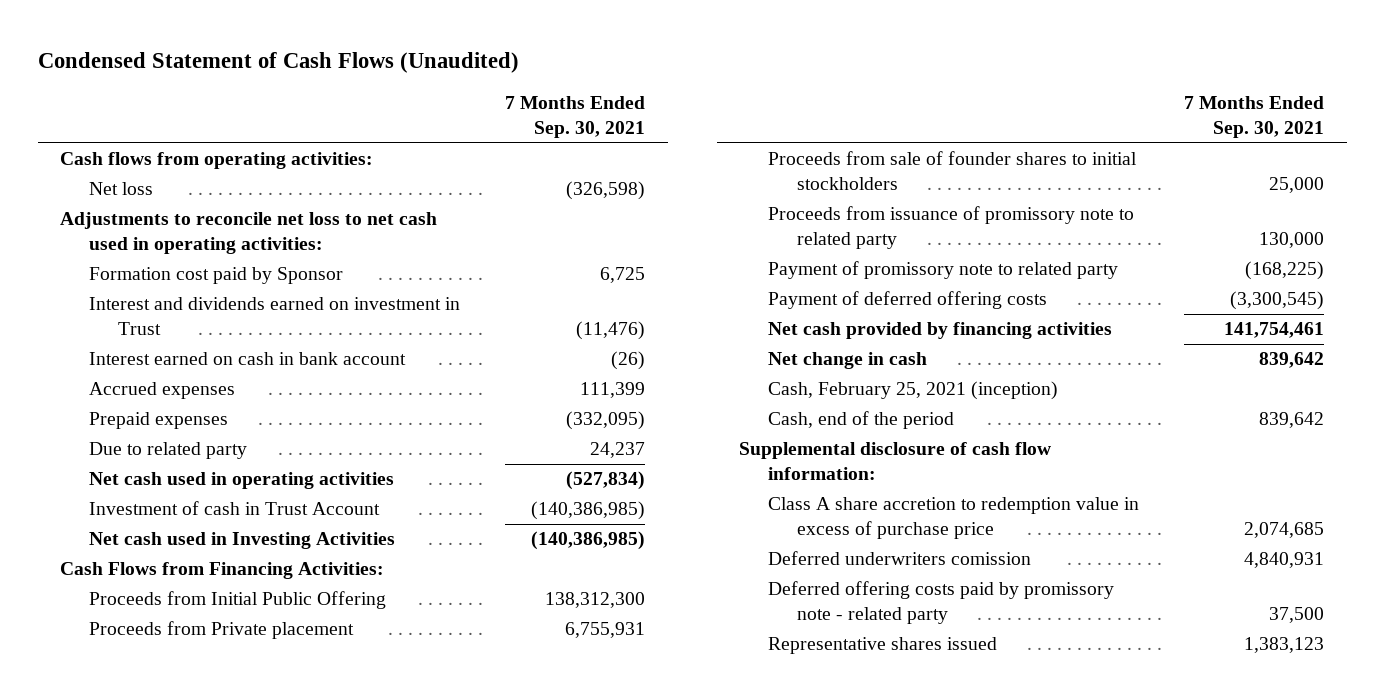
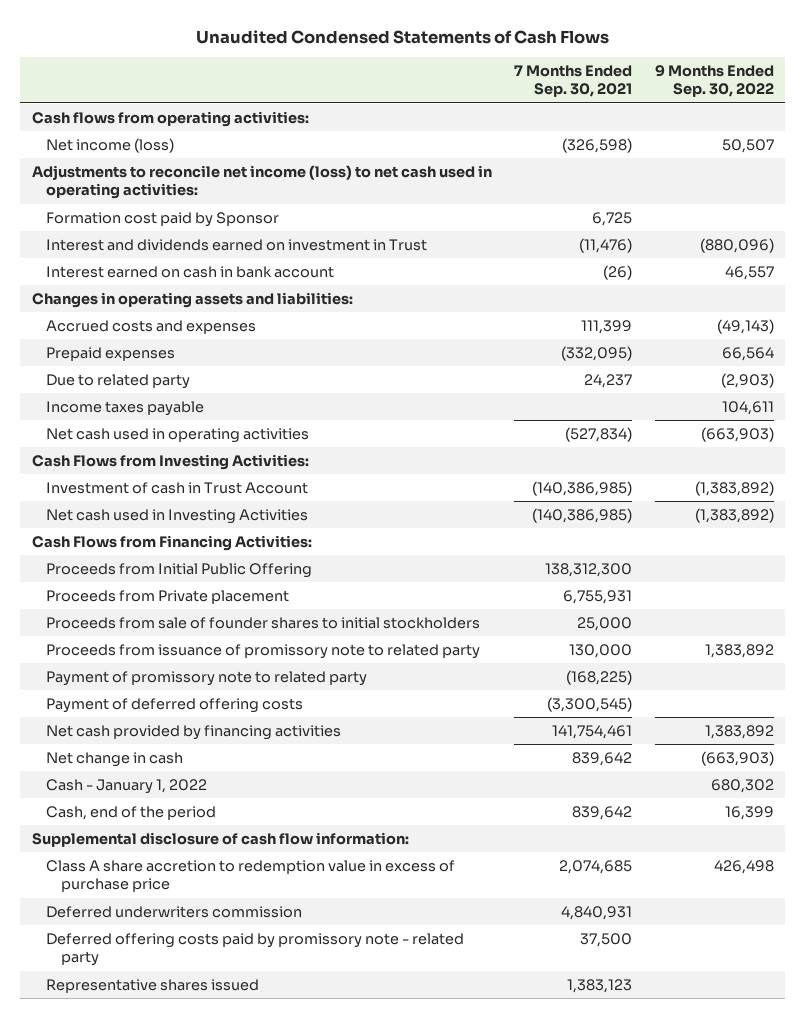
[37,52,519,74] Condensed Statement of Cash Flows (Unaudited) -> [195,29,609,44] Unaudited Condensed Statements of Cash Flows
none -> [654,64,774,98] 9 Months Ended Sep. 30, 2022
[89,182,154,196] Net loss -> [46,137,175,153] Net income (loss)
[60,212,438,255] Adjustments to reconcile net loss to net cash used in operating activities: -> [31,164,492,200] Adjustments to reconcile net income (loss) to net cash used in operating activities:
none -> [31,291,353,308] Changes in operating assets and liabilities:
[89,382,236,400] Accrued expenses -> [46,319,257,334] Accrued costs and expenses
none -> [46,400,205,416] Income taxes payable
none -> [31,453,309,470] Cash Flows from Investing Activities:
[768,381,1059,401] Cash, February 25, 2021 (inception) -> [46,778,208,794] Cash - January 1, 2022
[768,551,1032,566] Deferred underwriters comission -> [46,905,303,918] Deferred underwriters commission

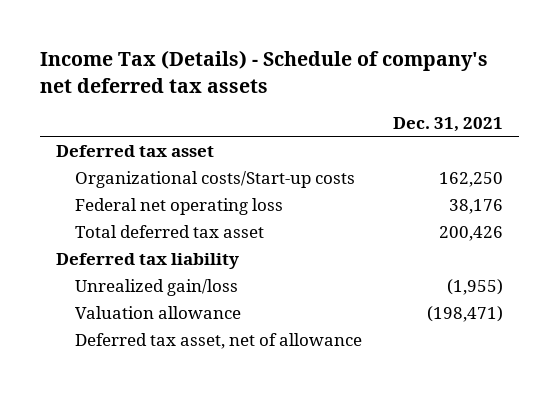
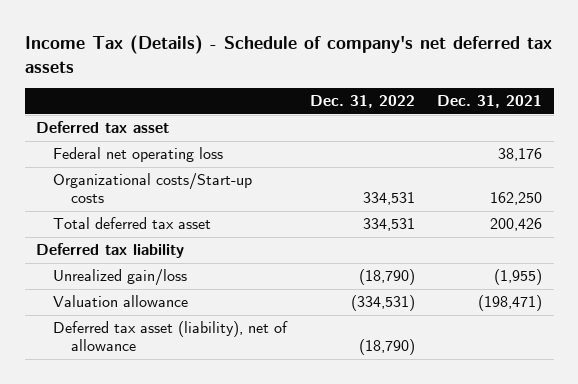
none -> [309,95,415,109] Dec. 31, 2022
[74,170,355,188] Organizational costs/Start-up costs -> [53,173,253,204] Organizational costs/Start-up costs
[74,332,362,349] Deferred tax asset, net of allowance -> [53,321,289,352] Deferred tax asset (liability), net of allowance

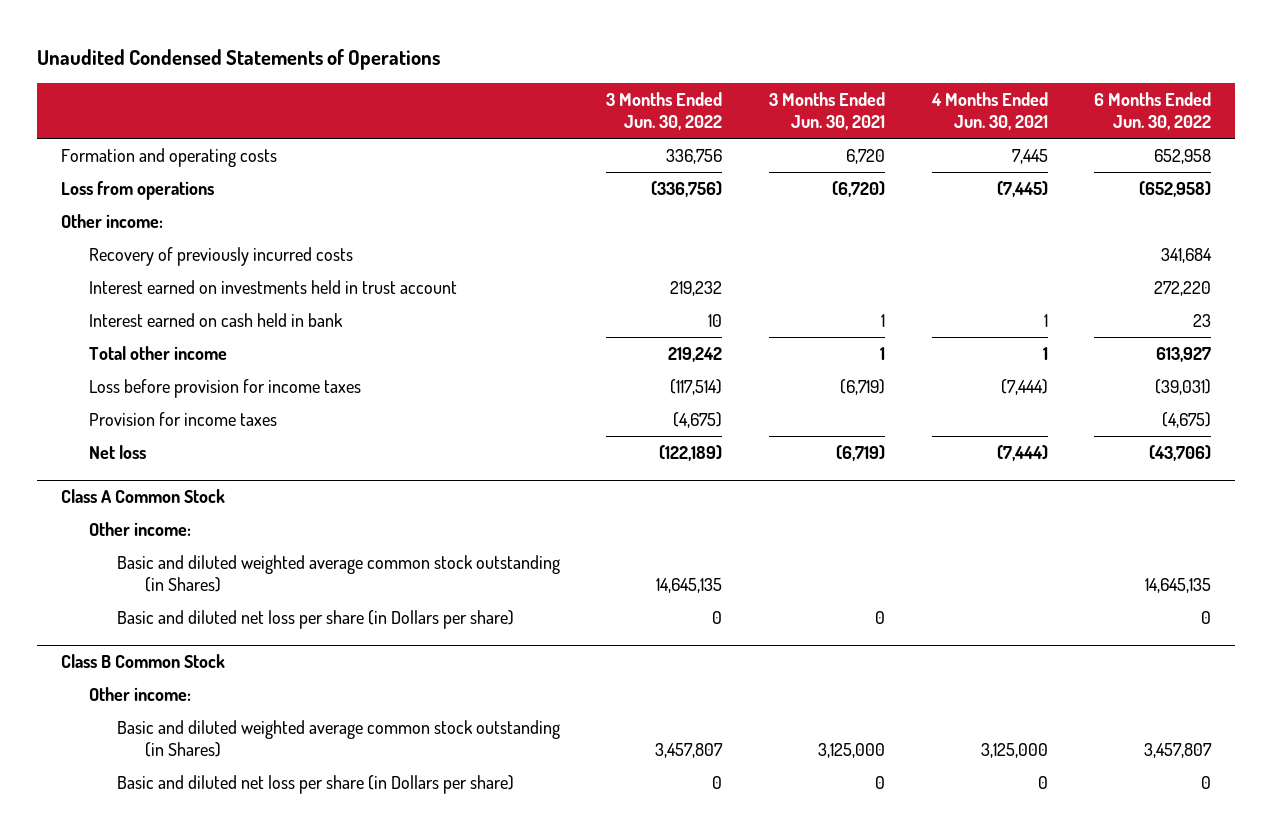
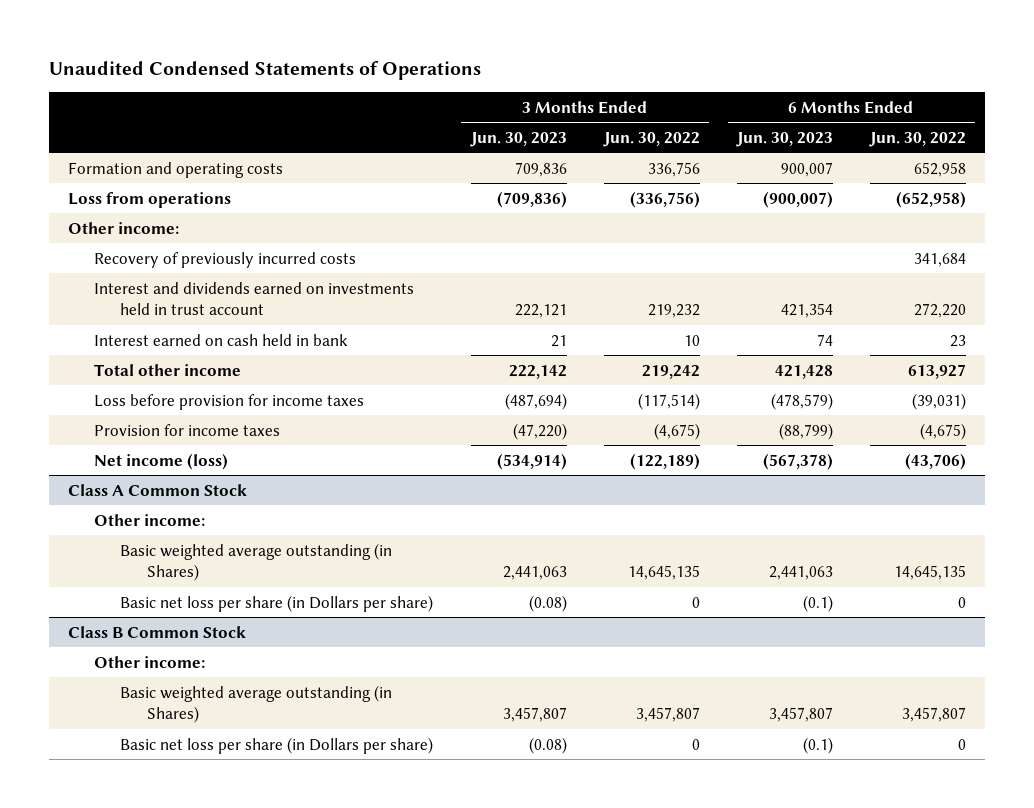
[768,91,885,131] 3 Months Ended Jun. 30, 2021 -> none
[930,91,1048,131] 4 Months Ended Jun. 30, 2021 -> none
none -> [469,131,567,147] Jun. 30, 2023
none -> [735,131,833,147] Jun. 30, 2023
[88,279,457,294] Interest earned on investments held in trust account -> [94,281,415,315] Interest and dividends earned on investments held in trust account
[88,444,146,459] Net loss -> [94,452,229,470] Net income (loss)
[116,554,560,593] Basic and diluted weighted average common stock outstanding (in Shares) -> [120,542,393,581] Basic weighted average outstanding (in Shares)
[116,609,514,629] Basic and diluted net loss per share (in Dollars per share) -> [120,594,434,612] Basic net loss per share (in Dollars per share)
[116,719,560,758] Basic and diluted weighted average common stock outstanding (in Shares) -> [120,684,393,723] Basic weighted average outstanding (in Shares)
[116,774,514,794] Basic and diluted net loss per share (in Dollars per share) -> [120,736,434,754] Basic net loss per share (in Dollars per share)

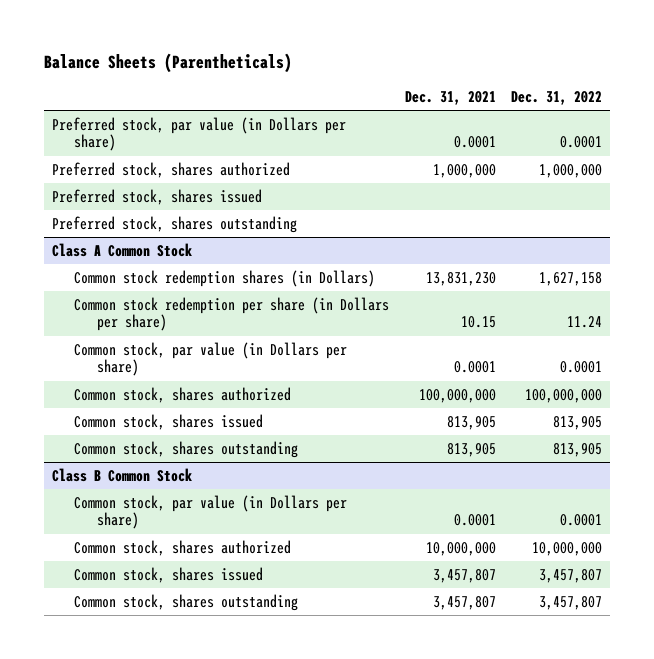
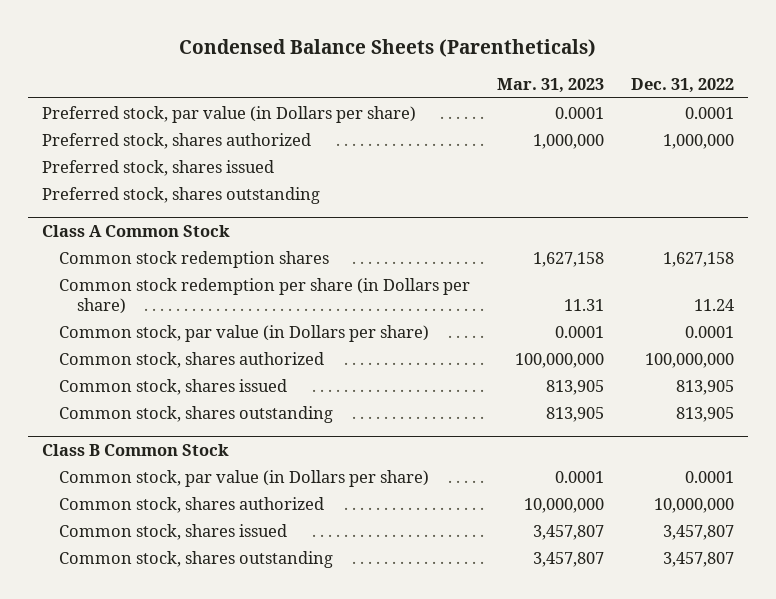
[44,52,293,73] Balance Sheets (Parentheticals) -> [179,38,597,57] Condensed Balance Sheets (Parentheticals)
[404,90,496,105] Dec. 31, 2021 -> none
none -> [497,78,605,94] Mar. 31, 2023
[74,269,376,287] Common stock redemption shares (in Dollars) -> [59,250,330,268] Common stock redemption shares

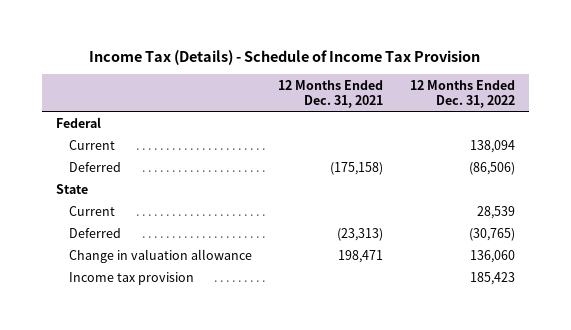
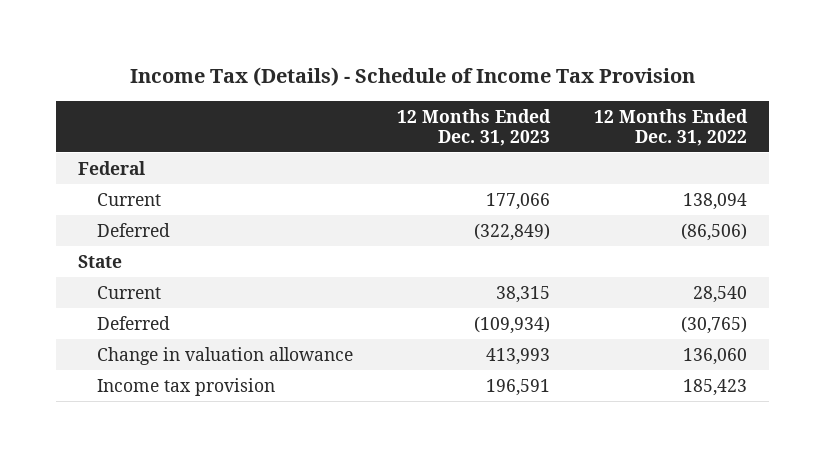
[278,80,384,108] 12 Months Ended Dec. 31, 2021 -> none
none -> [397,108,552,146] 12 Months Ended Dec. 31, 2023
[477,205,516,219] 28,539 -> [693,285,748,303] 28,540

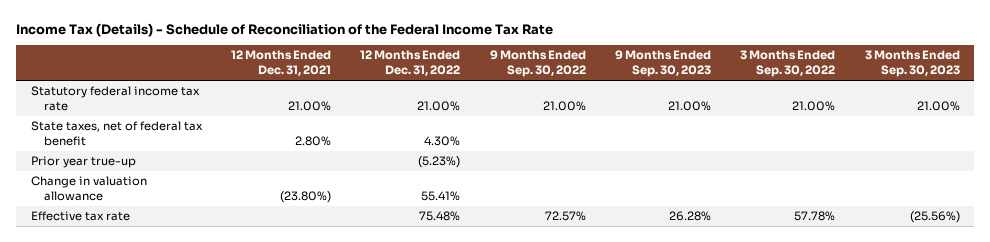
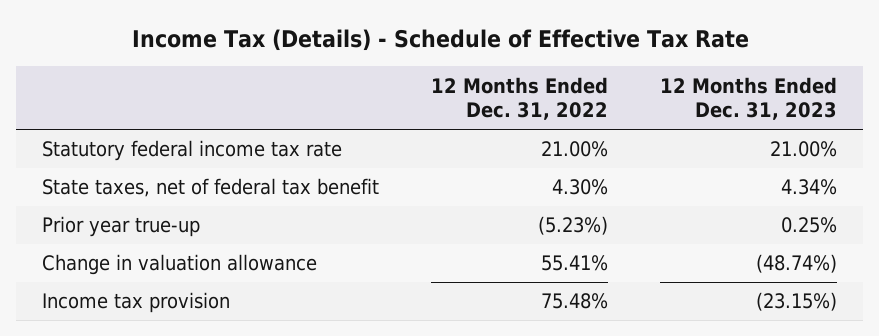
[15,22,553,37] Income Tax (Details) - Schedule of Reconciliation of the Federal Income Tax Rate -> [131,28,749,51] Income Tax (Details) - Schedule of Effective Tax Rate
[230,50,331,76] 12 Months Ended Dec. 31, 2021 -> none
[489,50,586,77] 9 Months Ended Sep. 30, 2022 -> none
[615,50,712,77] 9 Months Ended Sep. 30, 2023 -> none
[740,50,836,77] 3 Months Ended Sep. 30, 2022 -> none
[864,50,960,77] 3 Months Ended Sep. 30, 2023 -> none
none -> [659,76,837,121] 12 Months Ended Dec. 31, 2023
[30,211,130,222] Effective tax rate -> [42,292,231,314] Income tax provision

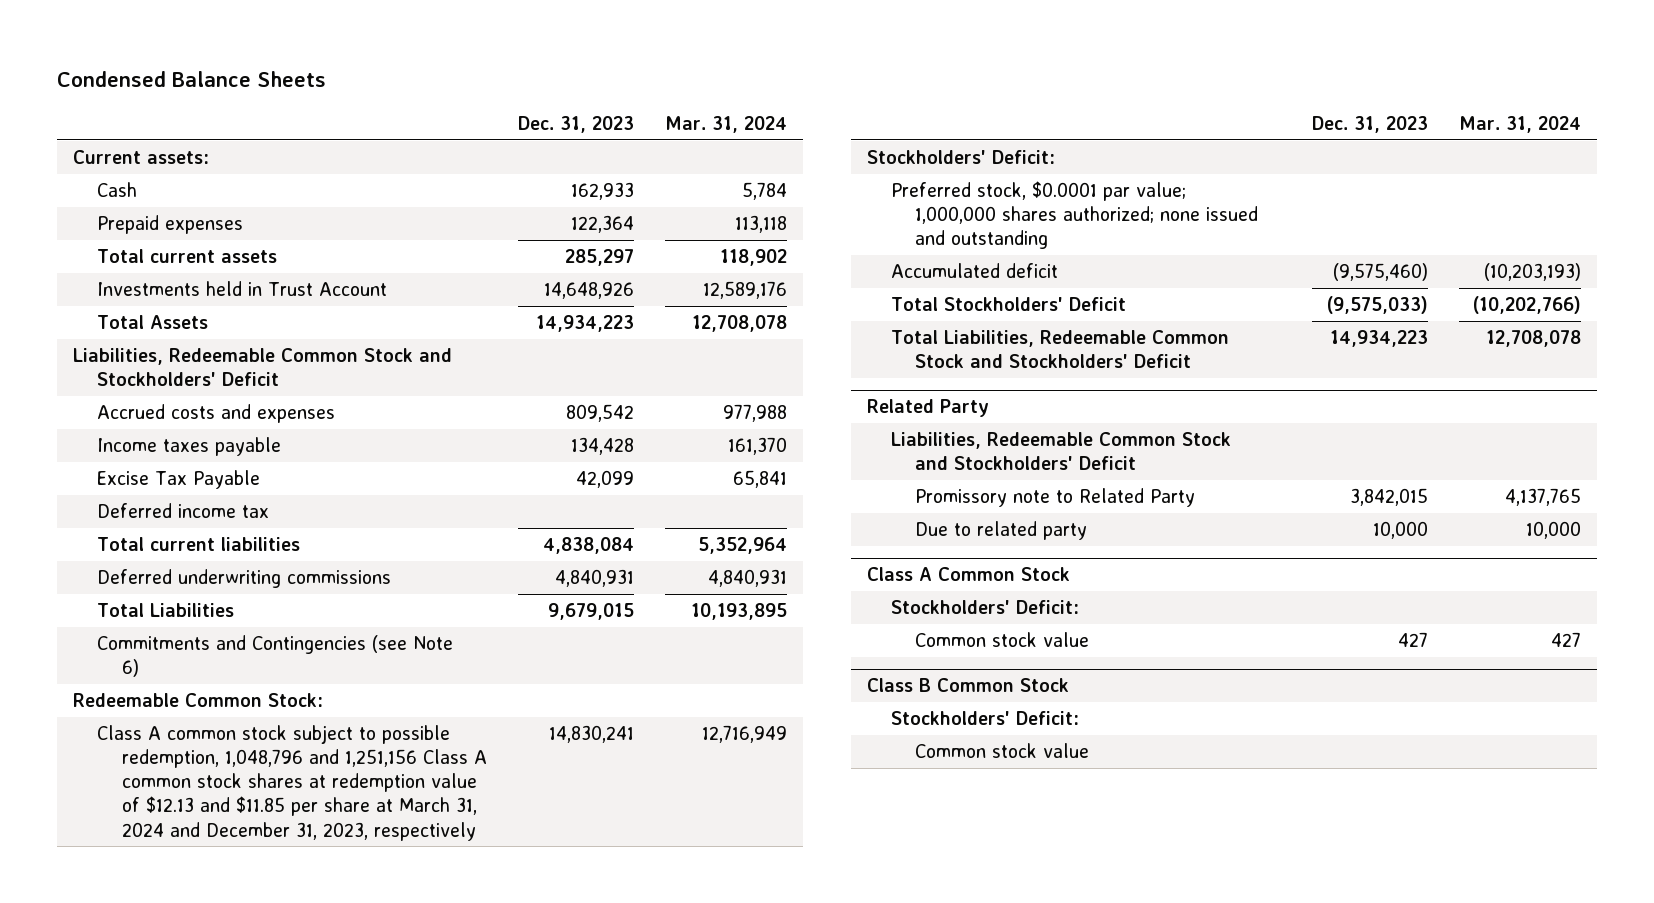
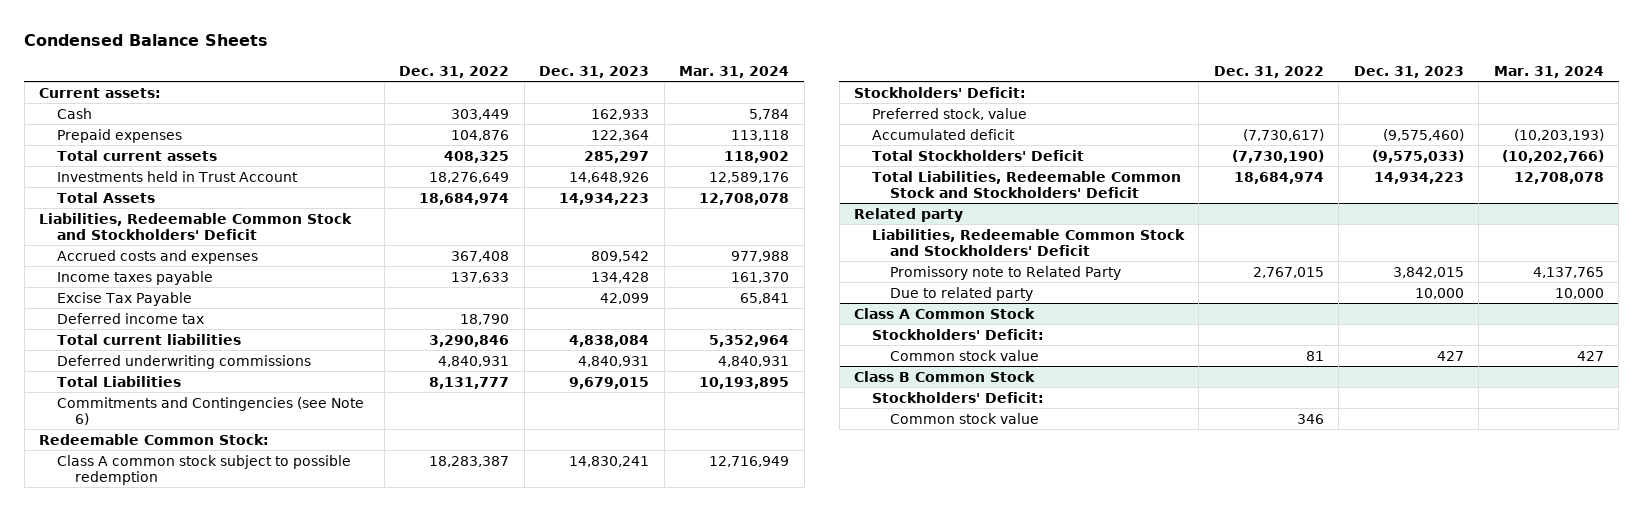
none -> [399,65,510,78] Dec. 31, 2022
[97,725,487,841] Class A common stock subject to possible redemption, 1,048,796 and 1,251,156 Class A common stock shares at redemption value of $12.13 and $11.85 per share at March 31, 2024 and December 31, 2023, respectively -> [57,454,352,485] Class A common stock subject to possible redemption
[891,181,1259,250] Preferred stock, $0.0001 par value; 1,000,000 shares authorized; none issued and outstanding -> [871,107,1027,120] Preferred stock, value
[866,399,989,418] Related Party -> [854,207,964,222] Related party

